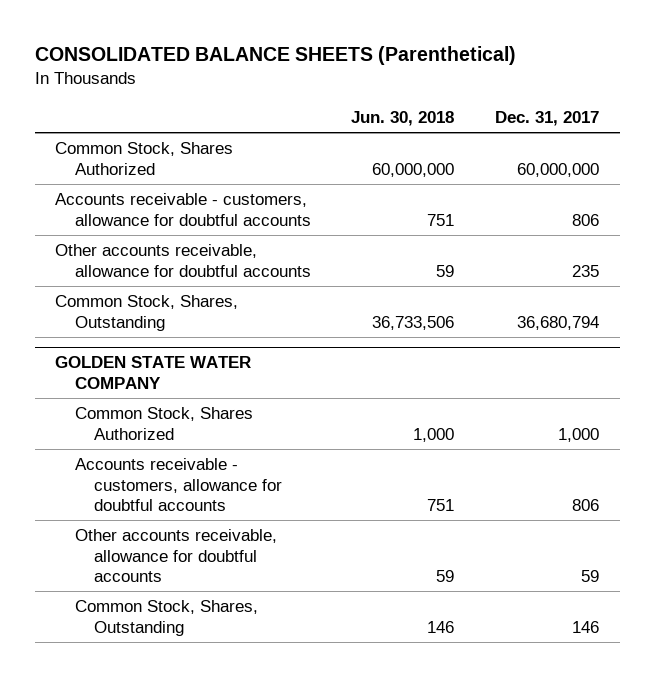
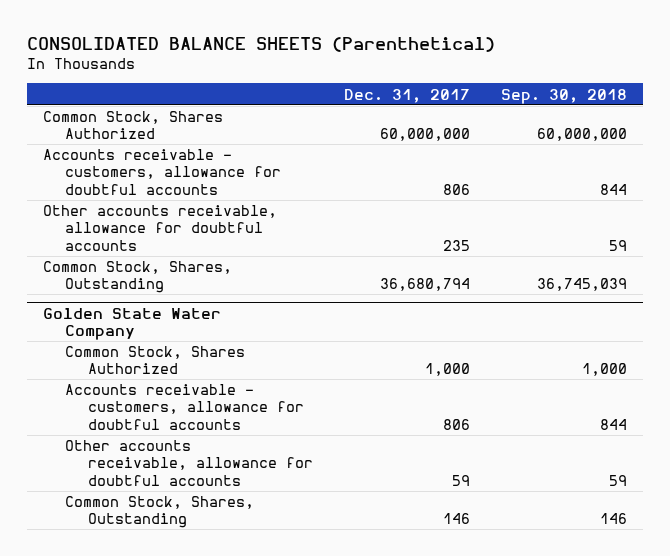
[351,110,455,126] Jun. 30, 2018 -> none
none -> [501,88,628,104] Sep. 30, 2018
[55,356,252,389] GOLDEN STATE WATER COMPANY -> [42,307,221,341] Golden State Water Company

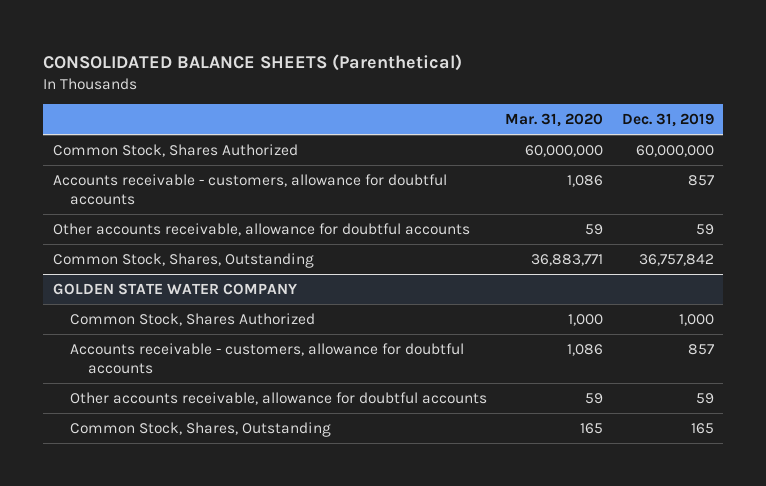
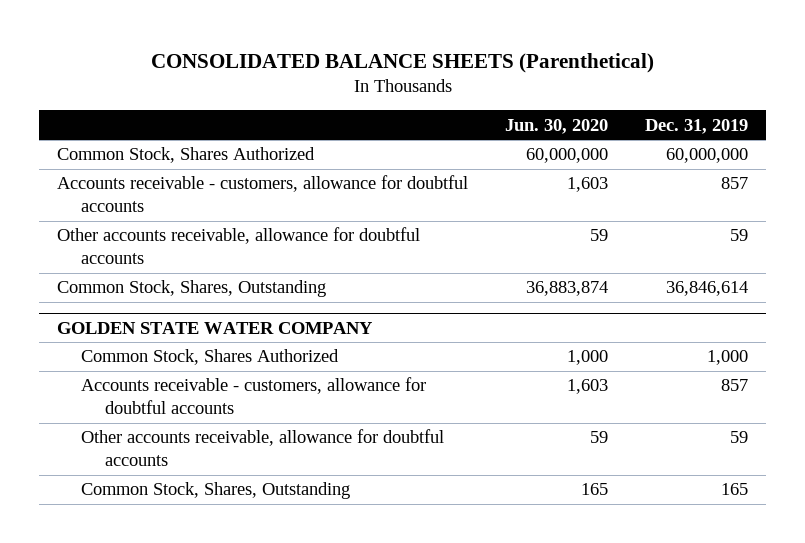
[505,112,604,127] Mar. 31, 2020 -> none
none -> [505,118,609,134] Jun. 30, 2020
[638,253,714,266] 36,757,842 -> [665,281,748,297] 36,846,614

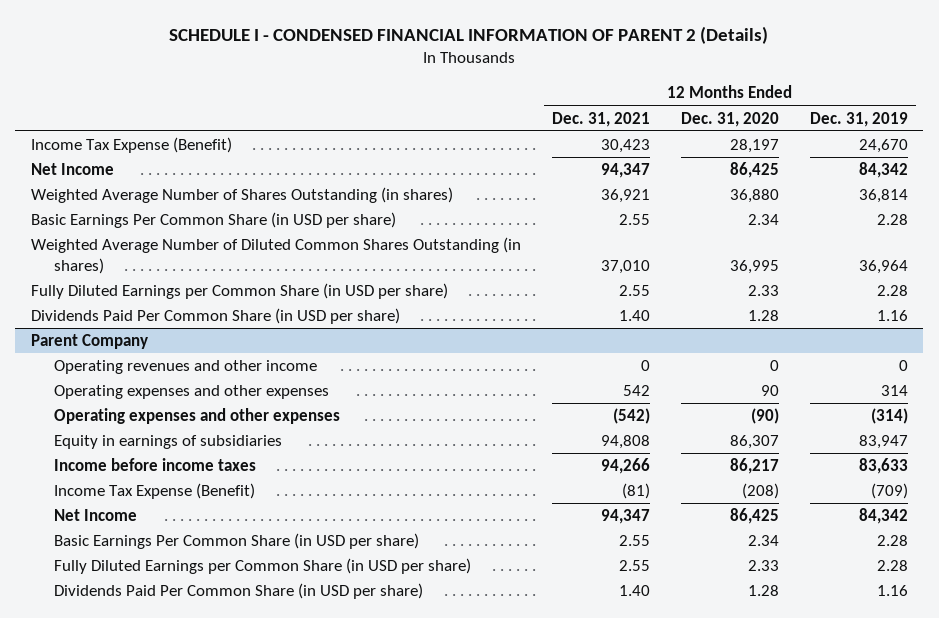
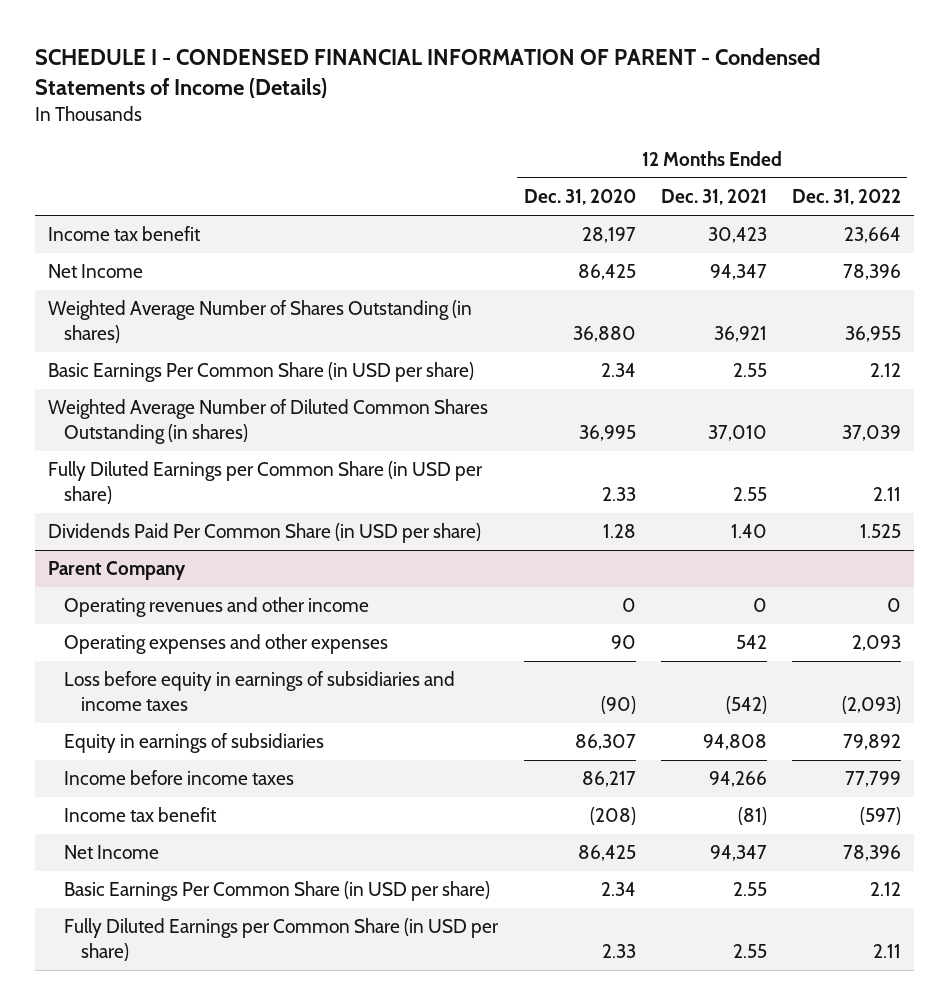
[169,26,769,45] SCHEDULE I - CONDENSED FINANCIAL INFORMATION OF PARENT 2 (Details) -> [35,48,822,99] SCHEDULE I - CONDENSED FINANCIAL INFORMATION OF PARENT - Condensed Statements of Income (Details)
[809,111,908,127] Dec. 31, 2019 -> none
none -> [791,189,901,206] Dec. 31, 2022
[30,137,232,154] Income Tax Expense (Benefit) -> [48,226,202,242] Income tax benefit
[54,408,341,425] Operating expenses and other expenses -> [64,671,456,712] Loss before equity in earnings of subsidiaries and income taxes
[54,483,256,500] Income Tax Expense (Benefit) -> [64,807,218,823] Income tax benefit
[54,583,424,600] Dividends Paid Per Common Share (in USD per share) -> none

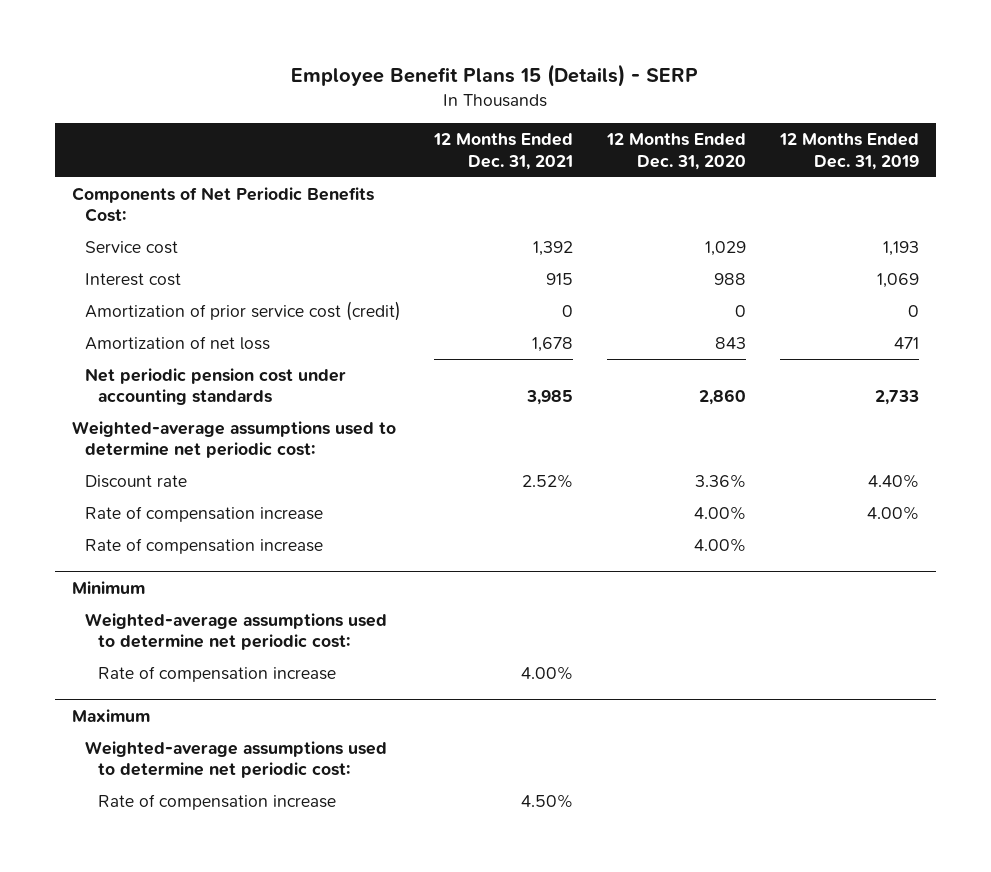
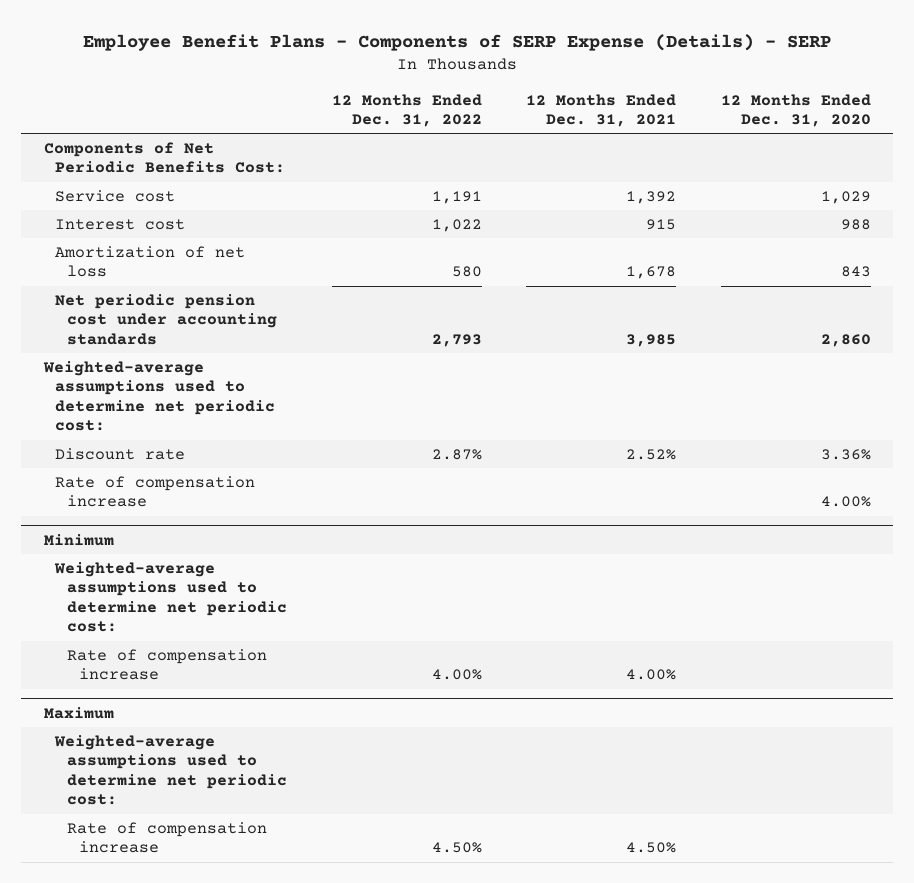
[291,64,699,88] Employee Benefit Plans 15 (Details) - SERP -> [83,34,832,52] Employee Benefit Plans - Components of SERP Expense (Details) - SERP
[779,133,920,170] 12 Months Ended Dec. 31, 2019 -> none
none -> [331,93,482,128] 12 Months Ended Dec. 31, 2022
[84,300,401,321] Amortization of prior service cost (credit) -> none
[84,537,323,554] Rate of compensation increase -> none

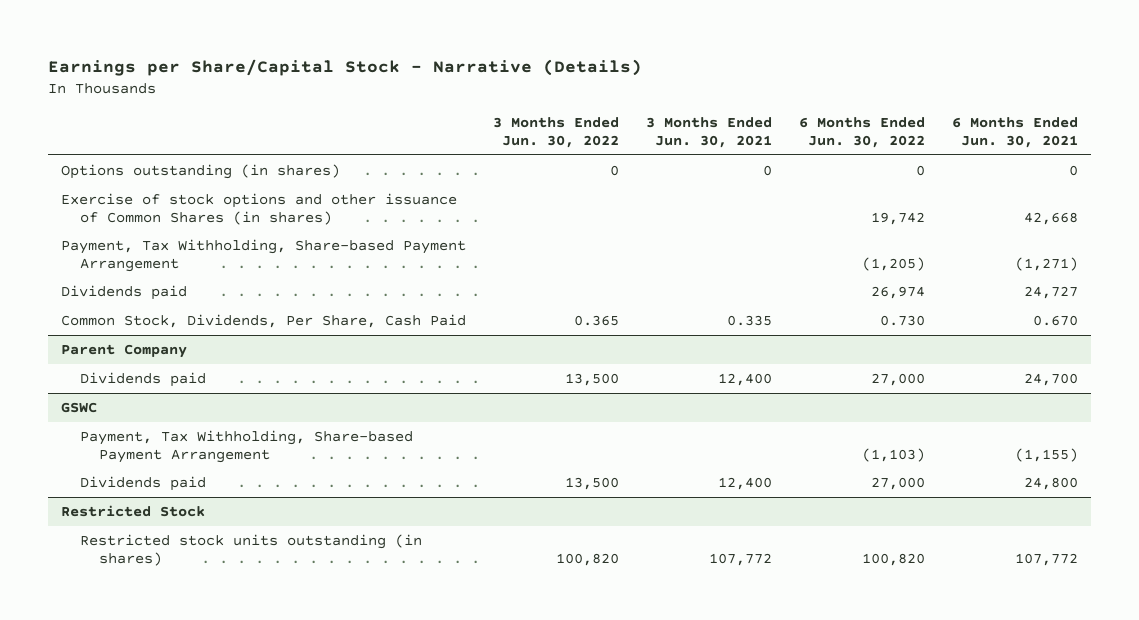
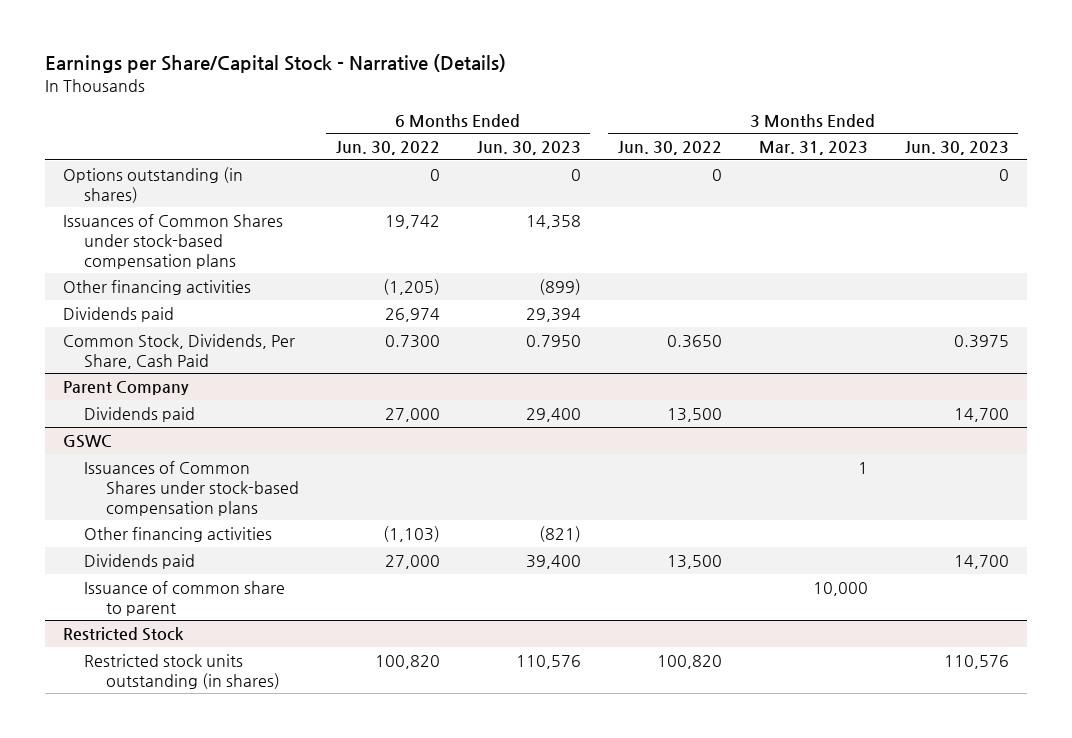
[646,117,773,149] 3 Months Ended Jun. 30, 2021 -> none
[951,117,1078,149] 6 Months Ended Jun. 30, 2021 -> none
none -> [476,141,581,156] Jun. 30, 2023
none -> [758,141,868,156] Mar. 31, 2023
none -> [904,141,1009,156] Jun. 30, 2023
[61,192,458,225] Exercise of stock options and other issuance of Common Shares (in shares) -> [63,213,284,269] Issuances of Common Shares under stock-based compensation plans
[61,238,467,272] Payment, Tax Withholding, Share-based Payment Arrangement -> [63,279,252,295] Other financing activities
[574,314,620,326] 0.365 -> [666,334,722,348] 0.3650
[880,314,926,326] 0.730 -> [384,334,440,348] 0.7300
none -> [84,460,299,516] Issuances of Common Shares under stock-based compensation plans
[80,429,414,463] Payment, Tax Withholding, Share-based Payment Arrangement -> [84,526,273,542] Other financing activities
none -> [84,580,286,616] Issuance of common share to parent

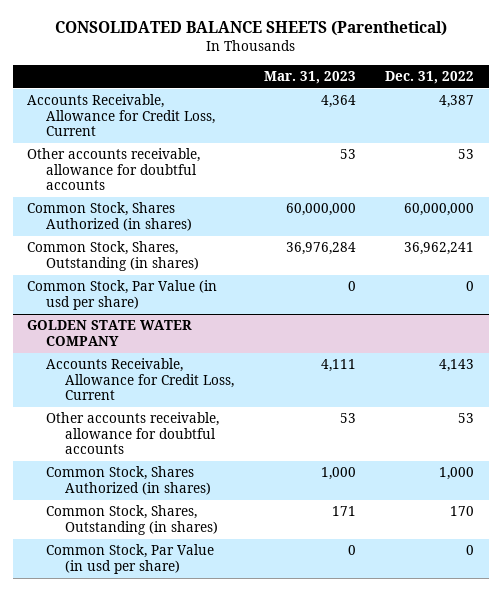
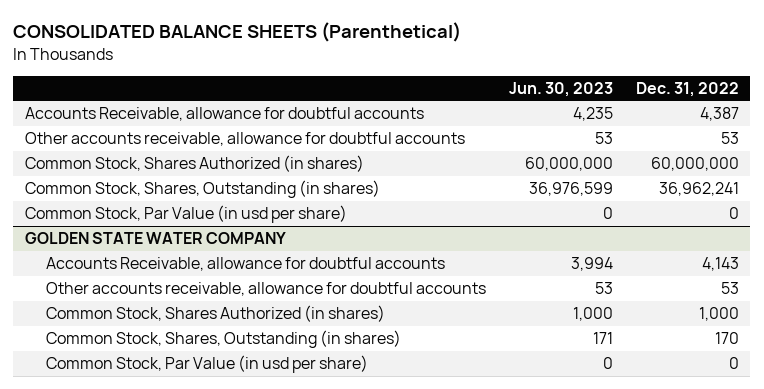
[263,71,356,85] Mar. 31, 2023 -> none
none -> [508,81,613,97] Jun. 30, 2023
[27,94,216,137] Accounts Receivable, Allowance for Credit Loss, Current -> [24,107,424,122] Accounts Receivable, allowance for doubtful accounts
[46,358,235,401] Accounts Receivable, Allowance for Credit Loss, Current -> [45,257,445,272] Accounts Receivable, allowance for doubtful accounts

